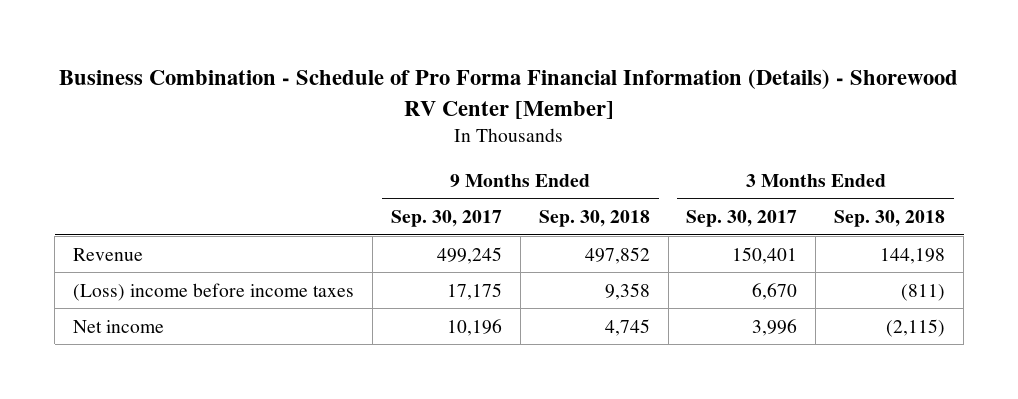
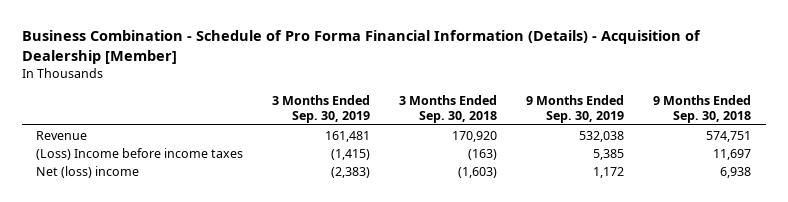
[59,69,959,119] Business Combination - Schedule of Pro Forma Financial Information (Details) - Shorewood RV Center [Member] -> [21,30,701,65] Business Combination - Schedule of Pro Forma Financial Information (Details) - Acquisition of Dealership [Member]
[390,210,502,228] Sep. 30, 2017 -> none
[686,210,798,228] Sep. 30, 2017 -> none
none -> [272,94,371,123] 3 Months Ended Sep. 30, 2019
none -> [526,94,625,123] 9 Months Ended Sep. 30, 2019
[584,246,650,264] 497,852 -> [706,130,752,142] 574,751
[880,247,946,264] 144,198 -> [452,130,498,142] 170,920
[73,282,355,301] (Loss) income before income taxes -> [36,147,244,160] (Loss) Income before income taxes
[604,282,650,300] 9,358 -> [713,148,752,160] 11,697
[901,283,946,301] (811) -> [468,148,498,160] (163)
[73,319,165,333] Net income -> [36,165,140,178] Net (loss) income
[604,318,650,336] 4,745 -> [720,166,752,178] 6,938
[886,318,946,337] (2,115) -> [458,166,498,178] (1,603)

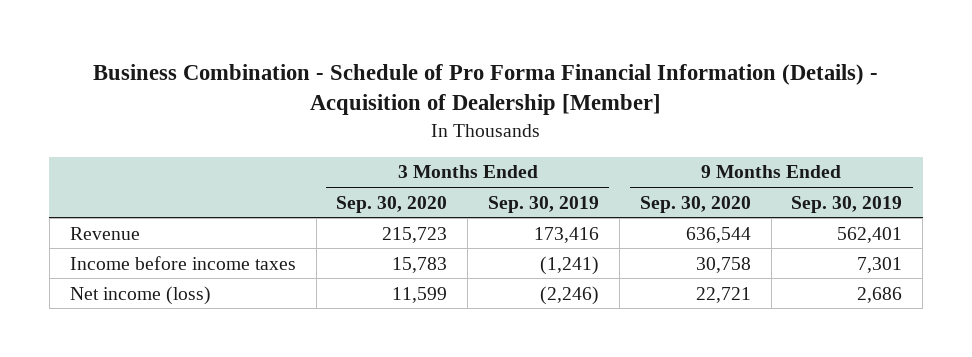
[399,94,498,123] 3 Months Ended Sep. 30, 2018 -> none
[653,94,752,123] 9 Months Ended Sep. 30, 2018 -> none
none -> [336,195,448,213] Sep. 30, 2020
none -> [639,195,751,213] Sep. 30, 2020
[325,130,371,142] 161,481 -> [534,226,600,243] 173,416
[579,130,625,142] 532,038 -> [837,226,903,243] 562,401
[36,147,244,160] (Loss) Income before income taxes -> [69,255,296,270] Income before income taxes
[331,148,371,160] (1,415) -> [540,255,600,275] (1,241)
[593,148,625,160] 5,385 -> [857,256,903,273] 7,301
[36,165,140,178] Net (loss) income -> [69,285,211,305] Net income (loss)
[331,166,371,178] (2,383) -> [540,285,600,305] (2,246)
[593,166,625,178] 1,172 -> [857,286,903,303] 2,686

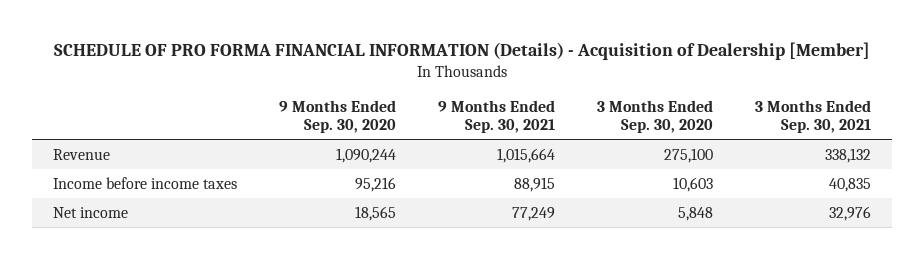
[93,63,879,116] Business Combination - Schedule of Pro Forma Financial Information (Details) - Acquisition of Dealership [Member] -> [53,41,870,60] SCHEDULE OF PRO FORMA FINANCIAL INFORMATION (Details) - Acquisition of Dealership [Member]
[488,195,600,213] Sep. 30, 2019 -> none
[791,195,903,213] Sep. 30, 2019 -> none
none -> [437,99,555,134] 9 Months Ended Sep. 30, 2021
none -> [754,99,871,134] 3 Months Ended Sep. 30, 2021
[382,226,448,243] 215,723 -> [663,147,713,163] 275,100
[685,226,751,243] 636,544 -> [335,147,396,163] 1,090,244
[392,256,448,273] 15,783 -> [672,176,713,192] 10,603
[695,256,751,273] 30,758 -> [354,176,396,192] 95,216
[69,285,211,305] Net income (loss) -> [53,206,129,218] Net income
[392,286,448,303] 11,599 -> [677,206,713,221] 5,848
[695,286,751,303] 22,721 -> [354,205,396,221] 18,565

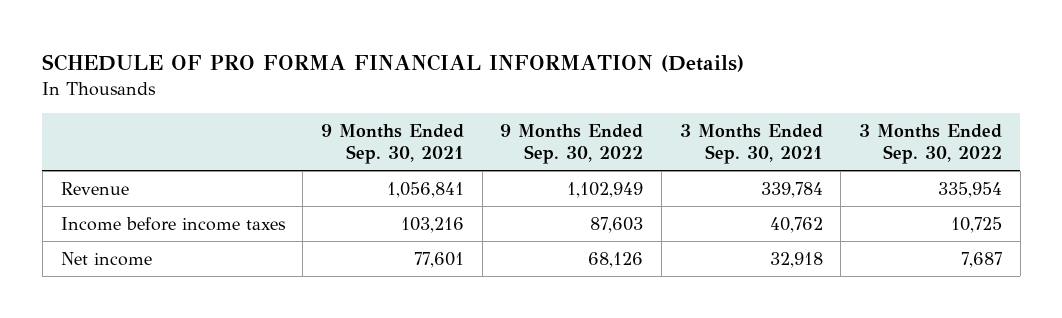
[53,41,870,60] SCHEDULE OF PRO FORMA FINANCIAL INFORMATION (Details) - Acquisition of Dealership [Member] -> [42,54,745,73] SCHEDULE OF PRO FORMA FINANCIAL INFORMATION (Details)
[278,99,396,134] 9 Months Ended Sep. 30, 2020 -> none
[596,99,713,134] 3 Months Ended Sep. 30, 2020 -> none
none -> [500,123,644,165] 9 Months Ended Sep. 30, 2022
none -> [858,123,1002,165] 3 Months Ended Sep. 30, 2022
[496,147,555,163] 1,015,664 -> [386,181,464,198] 1,056,841
[824,147,871,163] 338,132 -> [760,181,823,198] 339,784
[513,176,555,192] 88,915 -> [400,216,464,233] 103,216
[828,177,871,192] 40,835 -> [769,216,823,233] 40,762
[511,206,555,221] 77,249 -> [413,251,464,268] 77,601
[828,205,871,221] 32,976 -> [769,251,823,268] 32,918

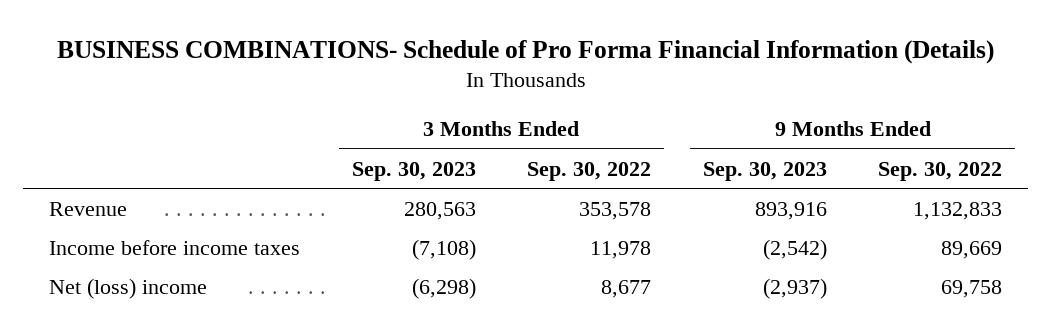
[42,54,745,73] SCHEDULE OF PRO FORMA FINANCIAL INFORMATION (Details) -> [56,39,994,64] BUSINESS COMBINATIONS- Schedule of Pro Forma Financial Information (Details)
[320,123,464,165] 9 Months Ended Sep. 30, 2021 -> none
[679,123,823,165] 3 Months Ended Sep. 30, 2021 -> none
none -> [351,161,476,181] Sep. 30, 2023
none -> [702,161,827,181] Sep. 30, 2023
[567,181,644,198] 1,102,949 -> [913,201,1003,220] 1,132,833
[937,181,1002,198] 335,954 -> [579,201,652,220] 353,578
[590,216,644,233] 87,603 -> [941,240,1003,259] 89,669
[950,216,1002,233] 10,725 -> [590,240,652,259] 11,978
[60,251,152,266] Net income -> [49,277,208,299] Net (loss) income
[588,251,644,268] 68,126 -> [941,279,1003,298] 69,758
[960,251,1002,268] 7,687 -> [601,279,652,298] 8,677

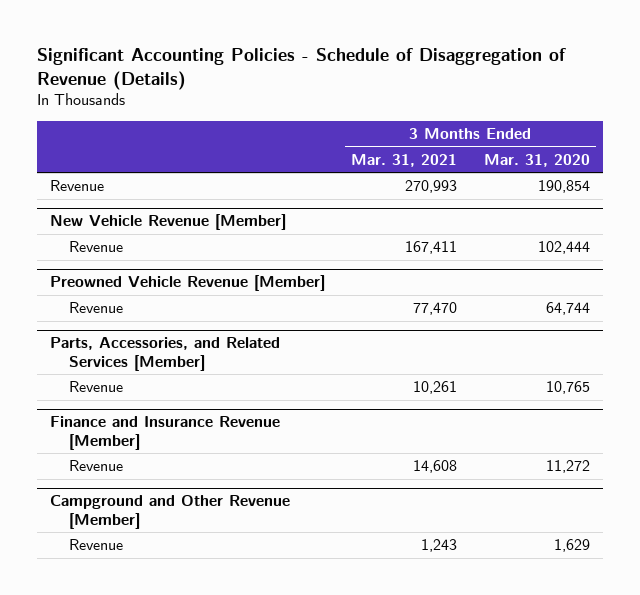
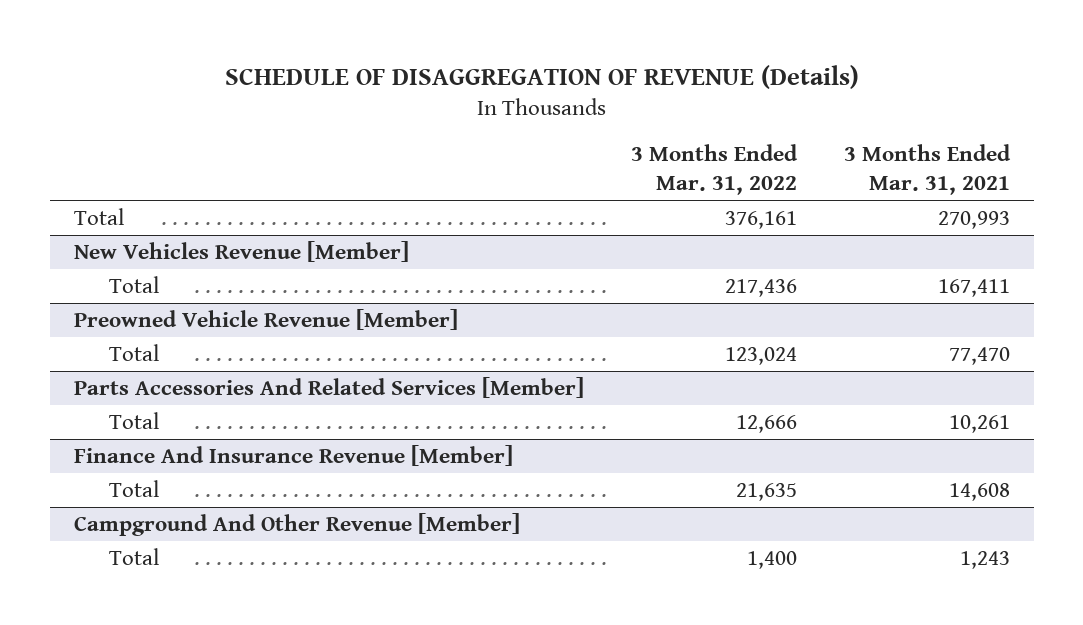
[36,47,566,90] Significant Accounting Policies - Schedule of Disaggregation of Revenue (Details) -> [224,64,859,89] SCHEDULE OF DISAGGREGATION OF REVENUE (Details)
[483,153,590,167] Mar. 31, 2020 -> none
none -> [630,144,798,195] 3 Months Ended Mar. 31, 2022
[49,180,104,192] Revenue -> [73,208,124,226] Total
[49,214,286,231] New Vehicle Revenue [Member] -> [73,241,409,263] New Vehicles Revenue [Member]
[68,241,123,253] Revenue -> [109,276,160,294] Total
[68,302,123,314] Revenue -> [109,344,160,362] Total
[49,337,280,371] Parts, Accessories, and Related Services [Member] -> [73,377,584,399] Parts Accessories And Related Services [Member]
[68,381,123,393] Revenue -> [109,412,160,430] Total
[49,416,280,450] Finance and Insurance Revenue [Member] -> [73,445,513,467] Finance And Insurance Revenue [Member]
[68,460,123,472] Revenue -> [109,480,160,498] Total
[49,495,290,529] Campground and Other Revenue [Member] -> [73,513,520,537] Campground And Other Revenue [Member]
[68,539,123,551] Revenue -> [109,548,160,566] Total

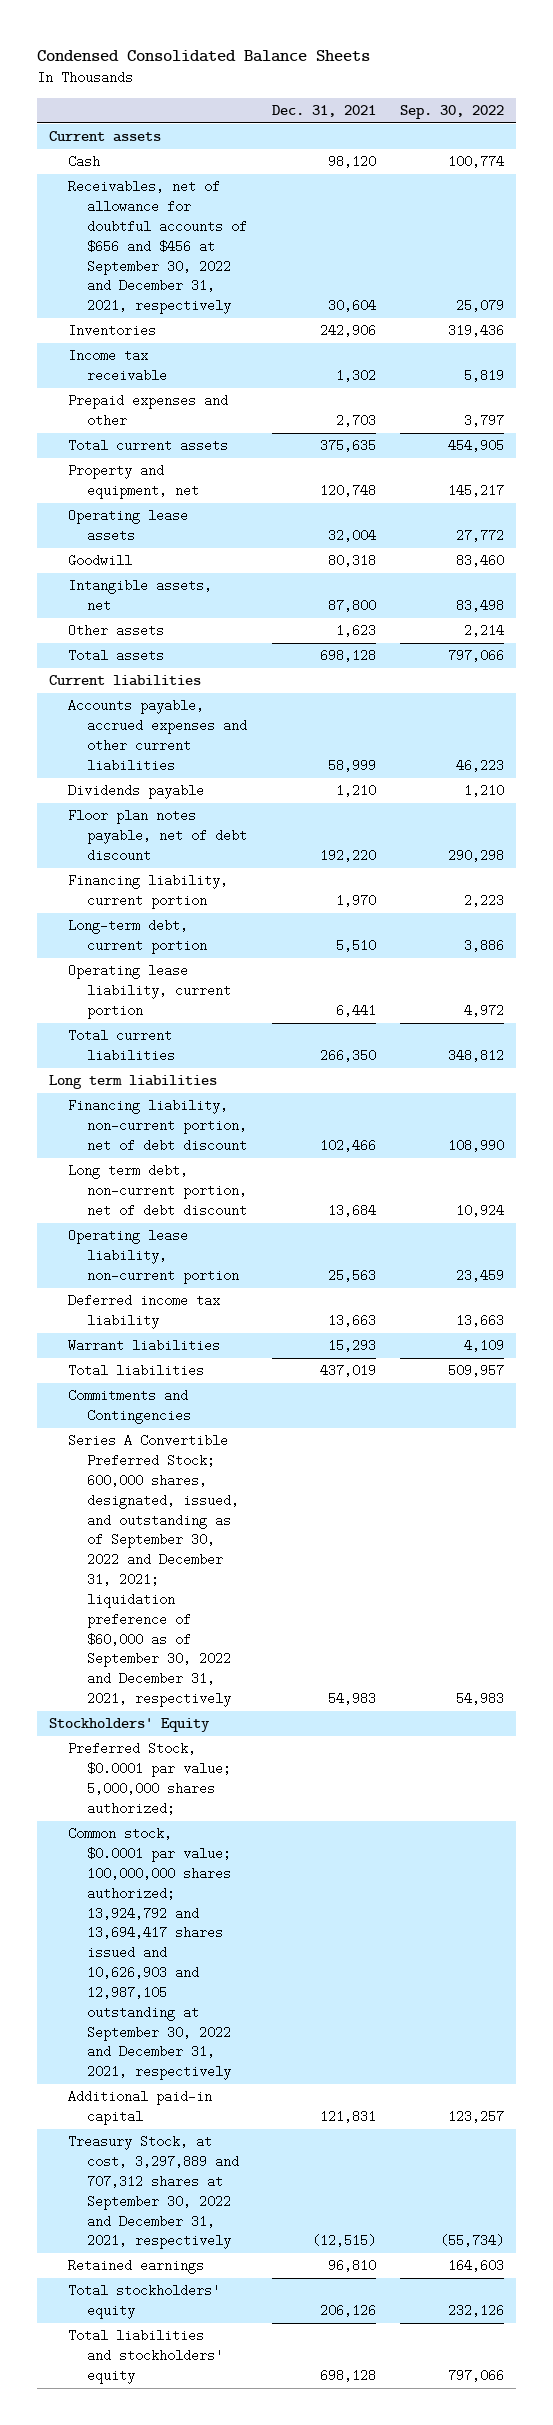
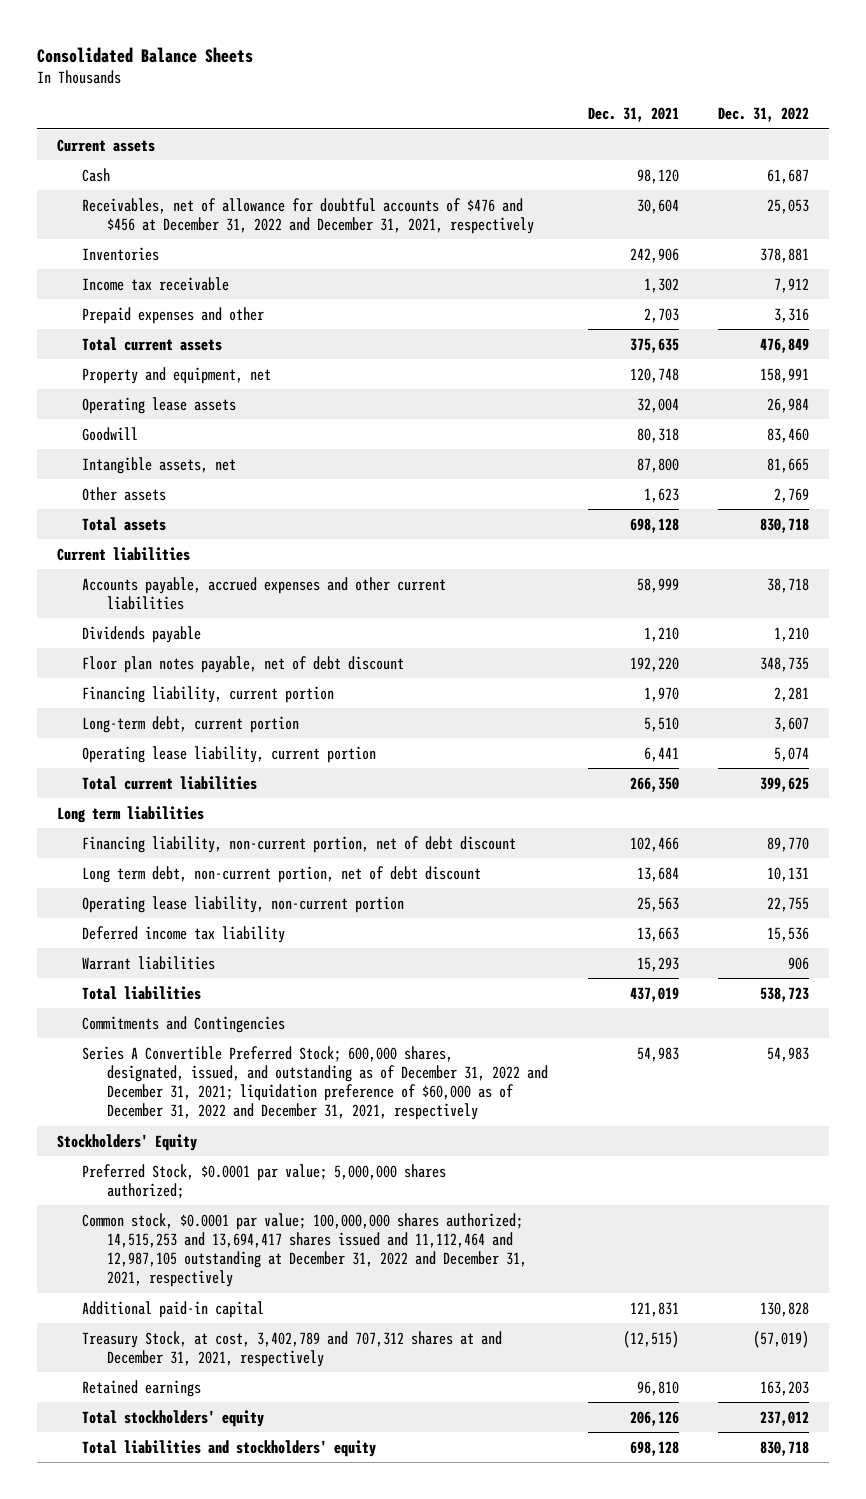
[37,50,371,63] Condensed Consolidated Balance Sheets -> [37,46,254,63] Consolidated Balance Sheets
[400,105,505,120] Sep. 30, 2022 -> none
none -> [718,107,810,123] Dec. 31, 2022
[68,180,248,315] Receivables, net of allowance for doubtful accounts of $656 and $456 at September 30, 2022 and December 31, 2021, respectively -> [81,197,534,234] Receivables, net of allowance for doubtful accounts of $476 and $456 at December 31, 2022 and December 31, 2021, respectively
[68,1434,240,1708] Series A Convertible Preferred Stock; 600,000 shares, designated, issued, and outstanding as of September 30, 2022 and December 31, 2021; liquidation preference of $60,000 as of September 30, 2022 and December 31, 2021, respectively -> [81,1045,548,1121] Series A Convertible Preferred Stock; 600,000 shares, designated, issued, and outstanding as of December 31, 2022 and December 31, 2021; liquidation preference of $60,000 as of December 31, 2022 and December 31, 2021, respectively
[68,1827,232,2081] Common stock, $0.0001 par value; 100,000,000 shares authorized; 13,924,792 and 13,694,417 shares issued and 10,626,903 and 12,987,105 outstanding at September 30, 2022 and December 31, 2021, respectively -> [81,1212,527,1288] Common stock, $0.0001 par value; 100,000,000 shares authorized; 14,515,253 and 13,694,417 shares issued and 11,112,464 and 12,987,105 outstanding at December 31, 2022 and December 31, 2021, respectively
[68,2135,240,2250] Treasury Stock, at cost, 3,297,889 and 707,312 shares at September 30, 2022 and December 31, 2021, respectively -> [81,1330,502,1367] Treasury Stock, at cost, 3,402,789 and 707,312 shares at and December 31, 2021, respectively

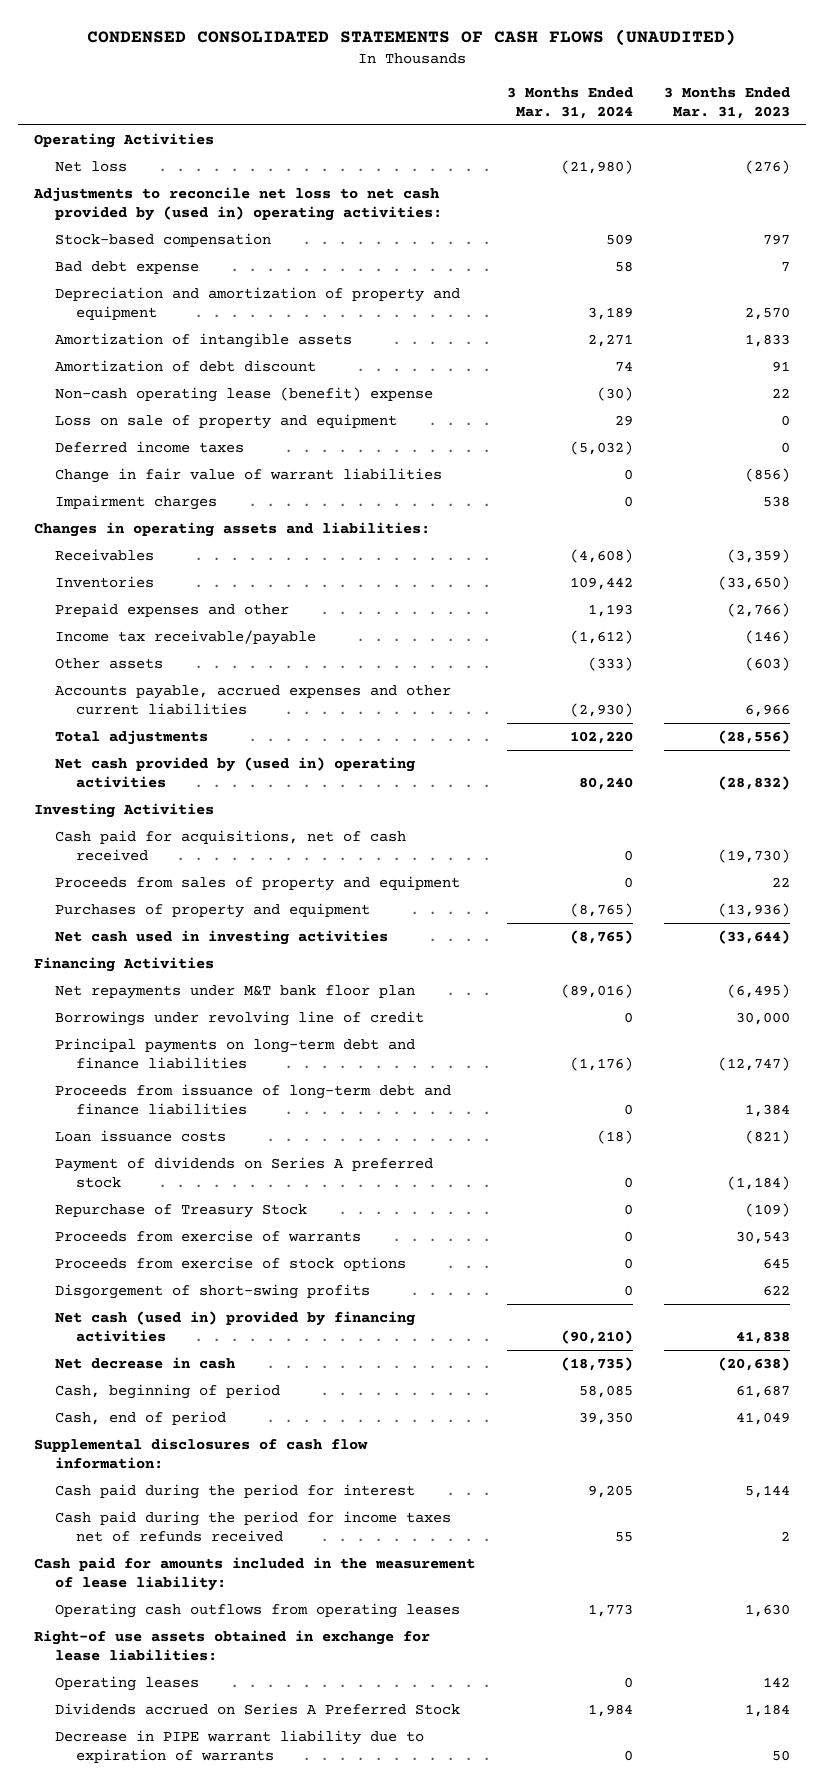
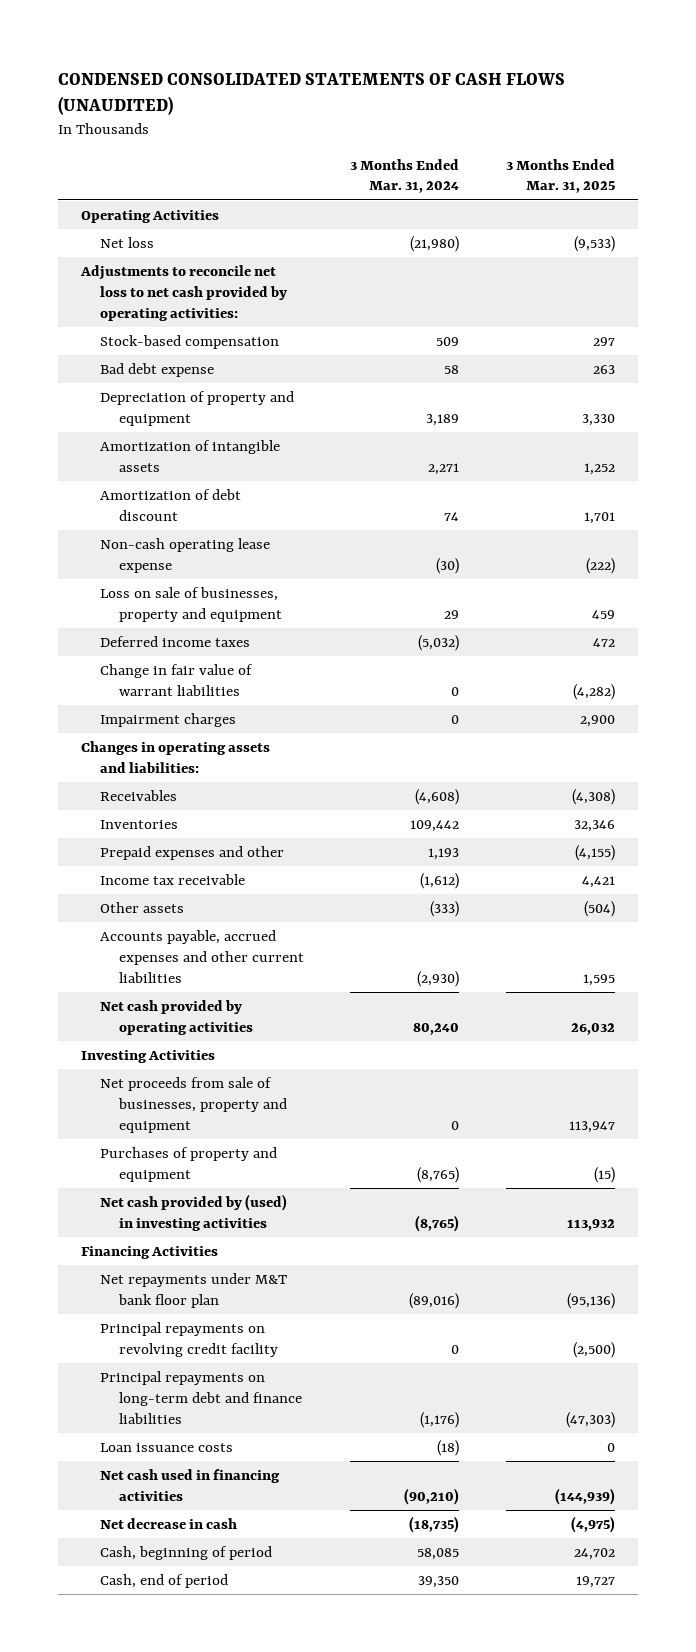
[664,86,791,119] 3 Months Ended Mar. 31, 2023 -> none
none -> [505,158,615,194] 3 Months Ended Mar. 31, 2025
[32,186,443,221] Adjustments to reconcile net loss to net cash provided by (used in) operating activities: -> [80,264,288,321] Adjustments to reconcile net loss to net cash provided by operating activities:
[55,286,461,320] Depreciation and amortization of property and equipment -> [100,390,295,426] Depreciation of property and equipment
[55,386,434,402] Non-cash operating lease (benefit) expense -> [100,537,271,573] Non-cash operating lease expense
[55,413,398,429] Loss on sale of property and equipment -> [100,586,282,622] Loss on sale of businesses, property and equipment
[55,629,317,645] Income tax receivable/payable -> [100,873,246,885] Income tax receivable
[55,729,209,745] Total adjustments -> none
[55,756,416,788] Net cash provided by (used in) operating activities -> [100,999,253,1035] Net cash provided by operating activities
[55,829,407,861] Cash paid for acquisitions, net of cash received -> none
[55,875,461,891] Proceeds from sales of property and equipment -> [100,1076,287,1133] Net proceeds from sale of businesses, property and equipment
[55,929,389,945] Net cash used in investing activities -> [100,1193,288,1231] Net cash provided by (used) in investing activities
[55,1010,425,1026] Borrowings under revolving line of credit -> none
[55,1083,452,1115] Proceeds from issuance of long-term debt and finance liabilities -> none
none -> [100,1321,278,1357] Principal repayments on revolving credit facility
[55,1037,416,1069] Principal payments on long-term debt and finance liabilities -> [100,1370,302,1424] Principal repayments on long-term debt and finance liabilities
[55,1156,434,1188] Payment of dividends on Series A preferred stock -> none
[55,1203,308,1218] Repurchase of Treasury Stock -> none
[55,1229,362,1242] Proceeds from exercise of warrants -> none
[55,1256,407,1271] Proceeds from exercise of stock options -> none
[55,1283,371,1299] Disgorgement of short-swing profits -> none
[55,1310,416,1342] Net cash (used in) provided by financing activities -> [100,1468,281,1501] Net cash used in financing activities
[33,1437,368,1469] Supplemental disclosures of cash flow information: -> none
[55,1483,416,1499] Cash paid during the period for interest -> none
[55,1510,452,1542] Cash paid during the period for income taxes net of refunds received -> none
[33,1556,475,1591] Cash paid for amounts included in the measurement of lease liability: -> none
[55,1602,461,1618] Operating cash outflows from operating leases -> none
[33,1629,430,1661] Right-of use assets obtained in exchange for lease liabilities: -> none
[55,1675,200,1691] Operating leases -> none
[55,1702,461,1715] Dividends accrued on Series A Preferred Stock -> none
[55,1729,425,1763] Decrease in PIPE warrant liability due to expiration of warrants -> none

